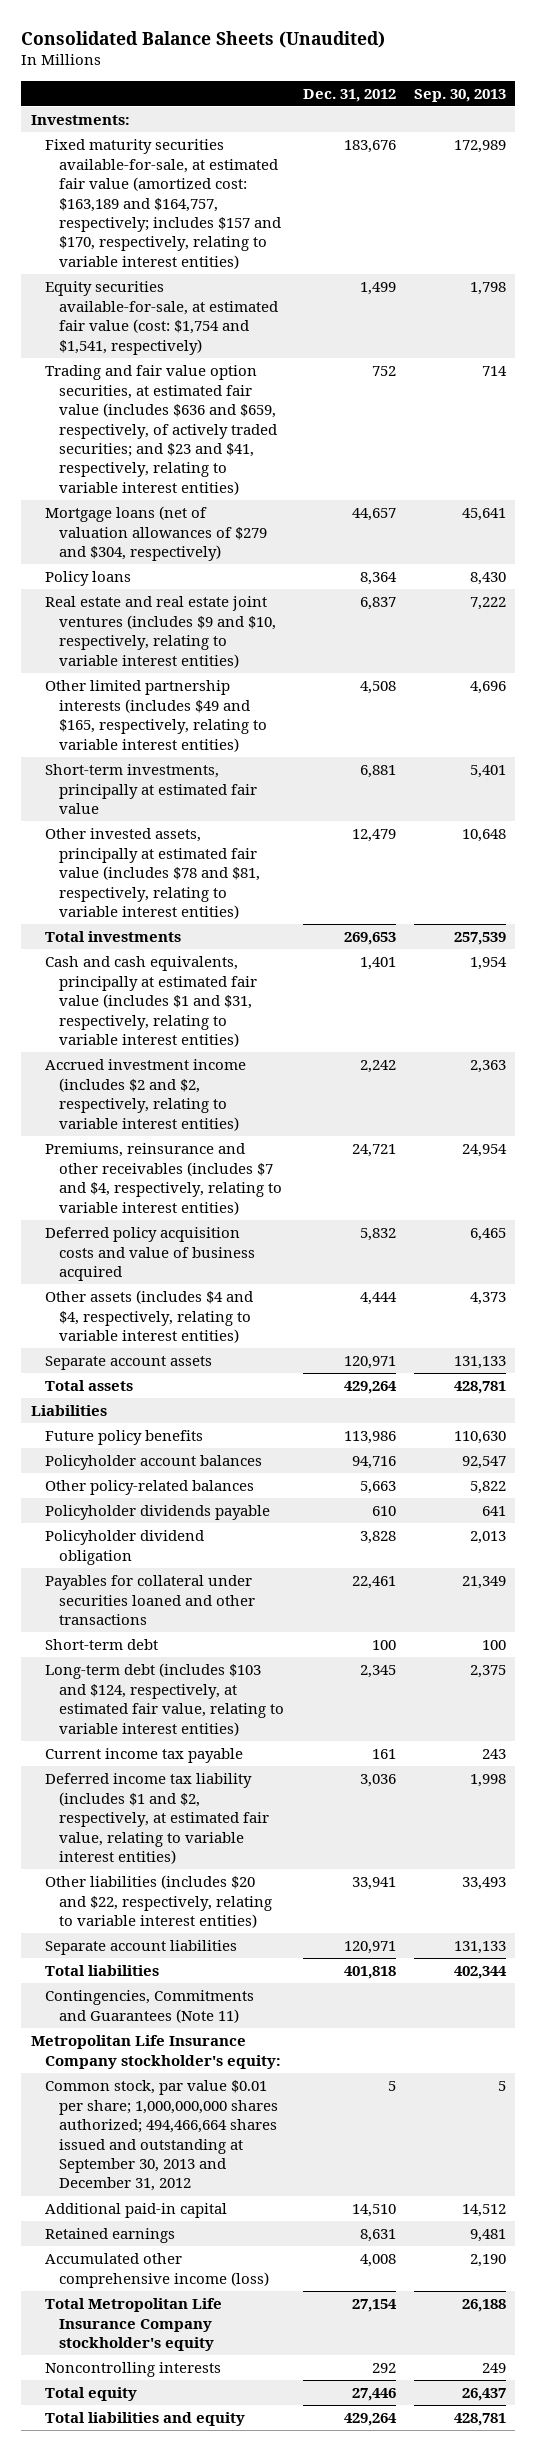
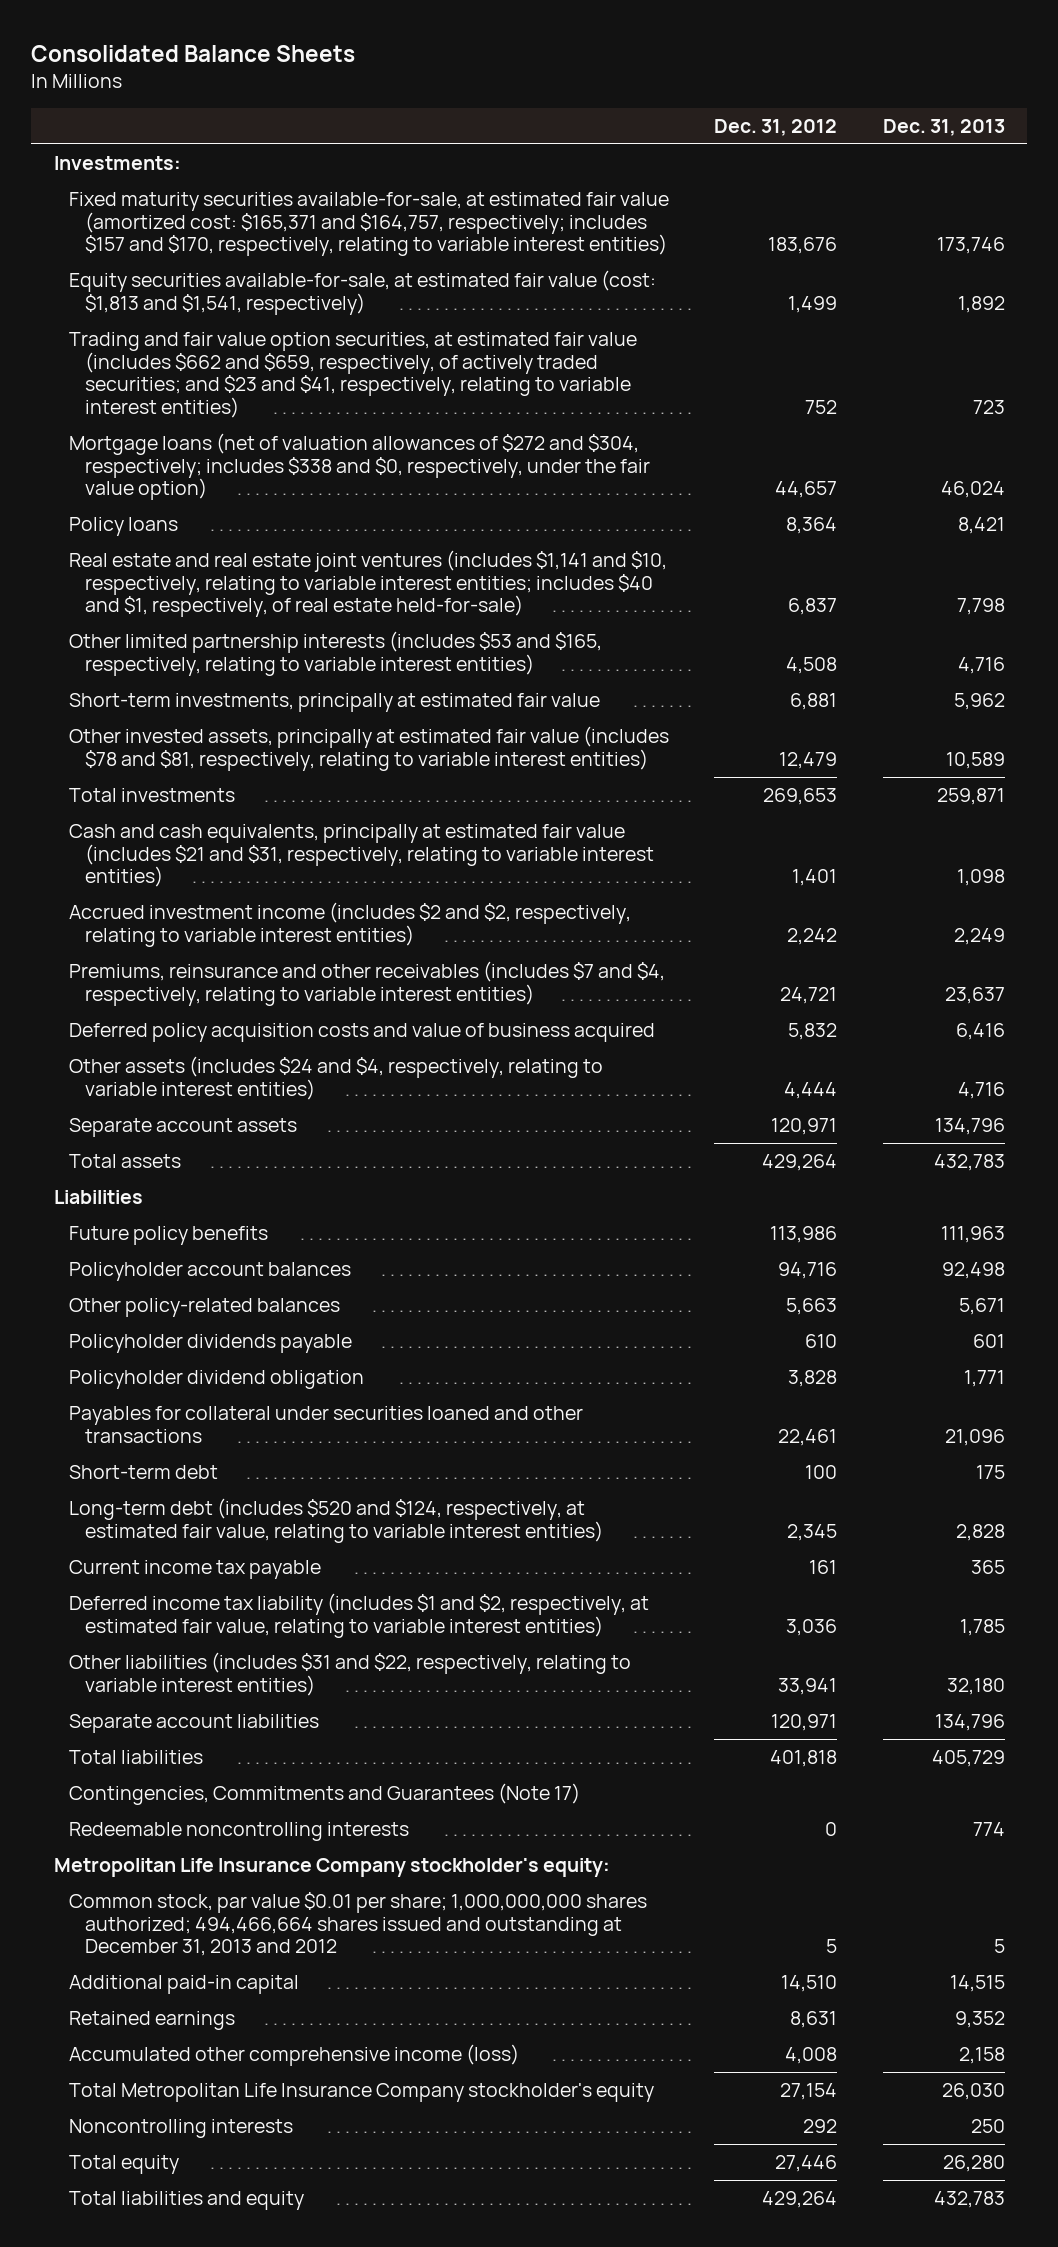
[21,30,386,48] Consolidated Balance Sheets (Unaudited) -> [31,44,356,62] Consolidated Balance Sheets
[414,88,507,102] Sep. 30, 2013 -> none
none -> [882,118,1005,136] Dec. 31, 2013
[45,139,282,269] Fixed maturity securities available-for-sale, at estimated fair value (amortized cost: $163,189 and $164,757, respectively; includes $157 and $170, respectively, relating to variable interest entities) -> [69,192,670,257] Fixed maturity securities available-for-sale, at estimated fair value (amortized cost: $165,371 and $164,757, respectively; includes $157 and $170, respectively, relating to variable interest entities)
[45,281,279,355] Equity securities available-for-sale, at estimated fair value (cost: $1,754 and $1,541, respectively) -> [69,270,657,315] Equity securities available-for-sale, at estimated fair value (cost: $1,813 and $1,541, respectively)
[45,365,278,495] Trading and fair value option securities, at estimated fair value (includes $636 and $659, respectively, of actively traded securities; and $23 and $41, respectively, relating to variable interest entities) -> [69,332,638,419] Trading and fair value option securities, at estimated fair value (includes $662 and $659, respectively, of actively traded securities; and $23 and $41, respectively, relating to variable interest entities)
[45,506,268,562] Mortgage loans (net of valuation allowances of $279 and $304, respectively) -> [69,433,650,501] Mortgage loans (net of valuation allowances of $272 and $304, respectively; includes $338 and $0, respectively, under the fair value option)
[45,596,277,668] Real estate and real estate joint ventures (includes $9 and $10, respectively, relating to variable interest entities) -> [69,550,668,618] Real estate and real estate joint ventures (includes $1,141 and $10, respectively, relating to variable interest entities; includes $40 and $1, respectively, of real estate held-for-sale)
[45,680,268,752] Other limited partnership interests (includes $49 and $165, respectively, relating to variable interest entities) -> [69,631,603,676] Other limited partnership interests (includes $53 and $165, respectively, relating to variable interest entities)
[45,956,258,1048] Cash and cash equivalents, principally at estimated fair value (includes $1 and $31, respectively, relating to variable interest entities) -> [69,824,654,888] Cash and cash equivalents, principally at estimated fair value (includes $21 and $31, respectively, relating to variable interest entities)
[45,1290,254,1344] Other assets (includes $4 and $4, respectively, relating to variable interest entities) -> [69,1056,604,1100] Other assets (includes $24 and $4, respectively, relating to variable interest entities)
[45,1663,285,1736] Long-term debt (includes $103 and $124, respectively, at estimated fair value, relating to variable interest entities) -> [69,1498,603,1543] Long-term debt (includes $520 and $124, respectively, at estimated fair value, relating to variable interest entities)
[45,1875,273,1929] Other liabilities (includes $20 and $22, respectively, relating to variable interest entities) -> [69,1652,632,1696] Other liabilities (includes $31 and $22, respectively, relating to variable interest entities)
[45,1990,255,2023] Contingencies, Commitments and Guarantees (Note 11) -> [69,1783,581,1806] Contingencies, Commitments and Guarantees (Note 17)
none -> [69,1822,410,1842] Redeemable noncontrolling interests
[45,2080,279,2192] Common stock, par value $0.01 per share; 1,000,000,000 shares authorized; 494,466,664 shares issued and outstanding at September 30, 2013 and December 31, 2012 -> [69,1892,648,1957] Common stock, par value $0.01 per share; 1,000,000,000 shares authorized; 494,466,664 shares issued and outstanding at December 31, 2013 and 2012

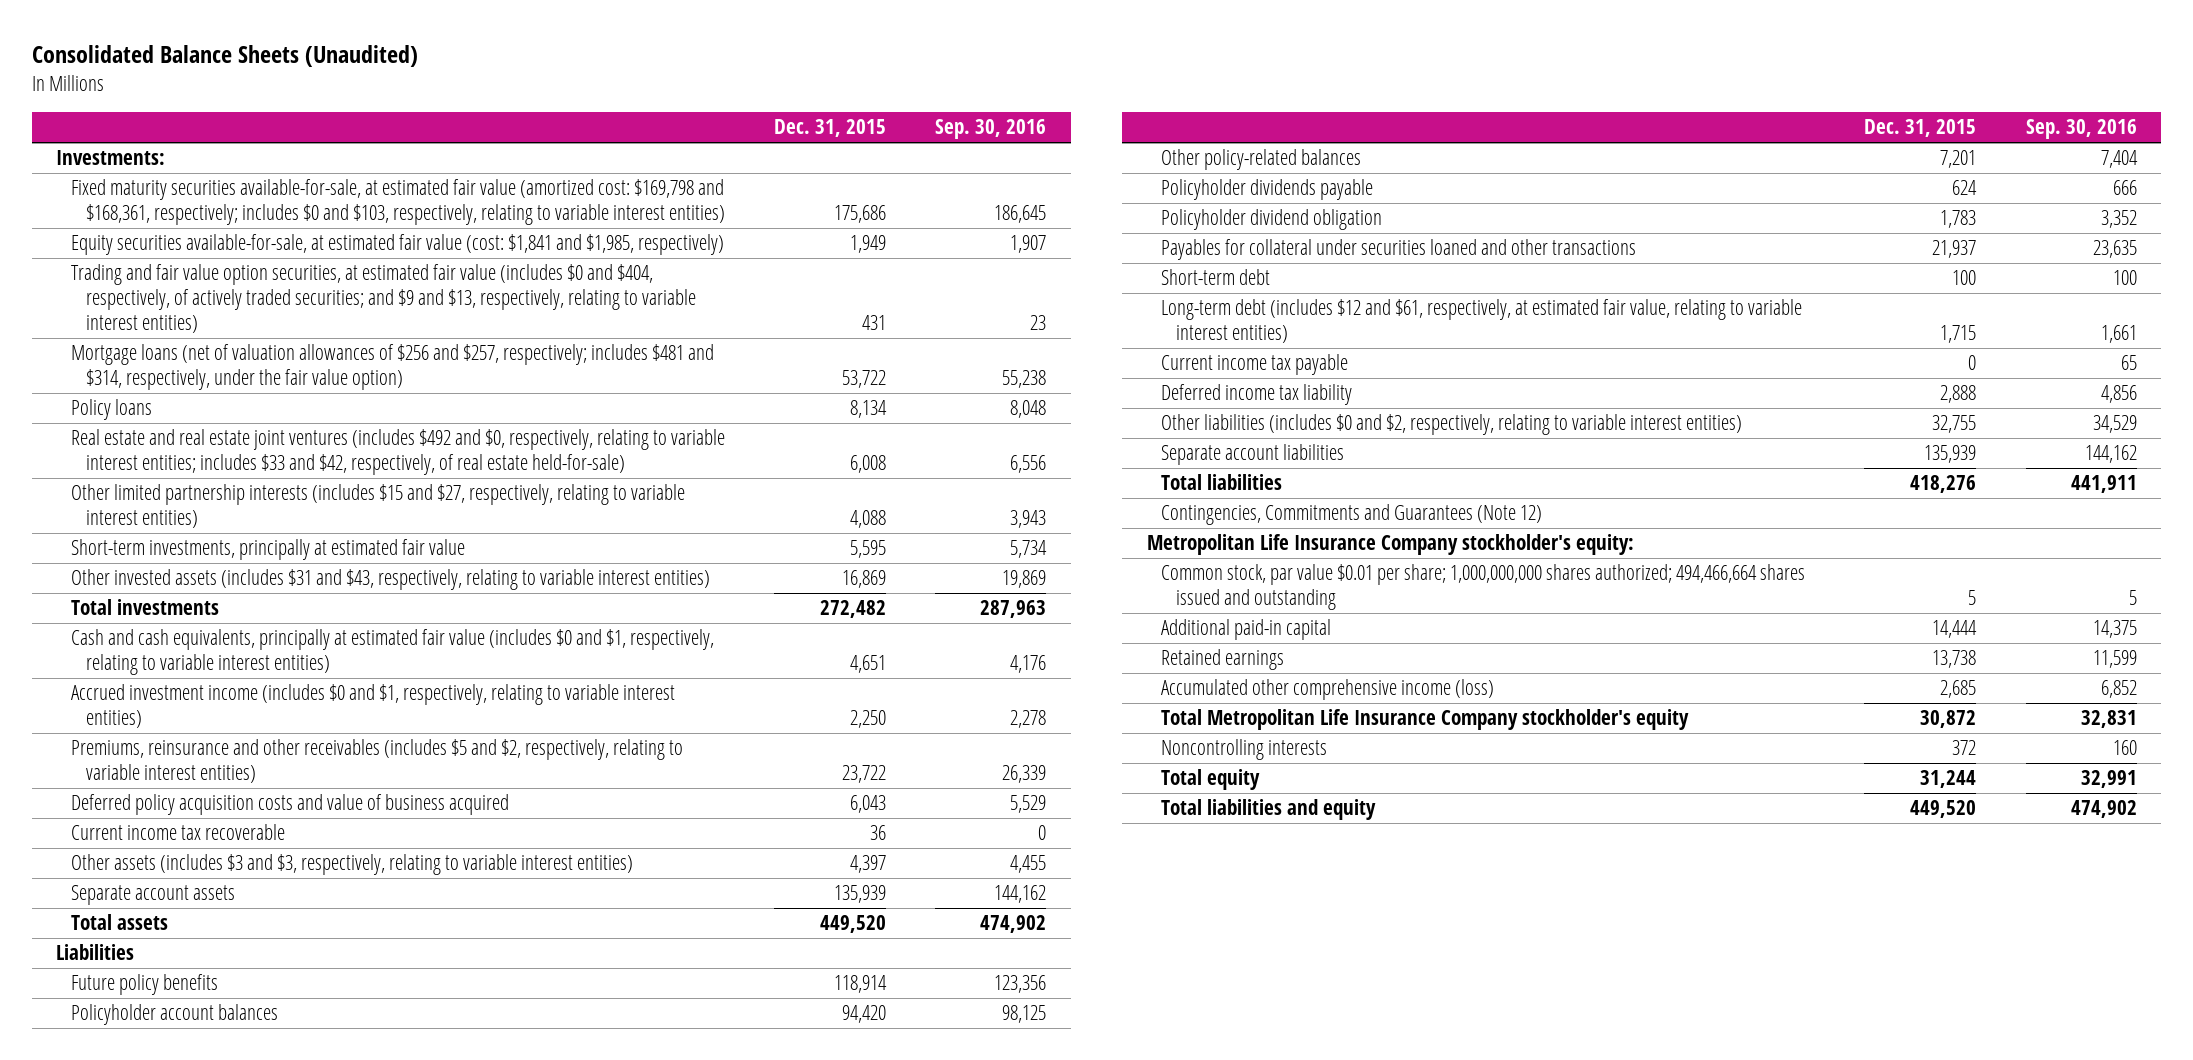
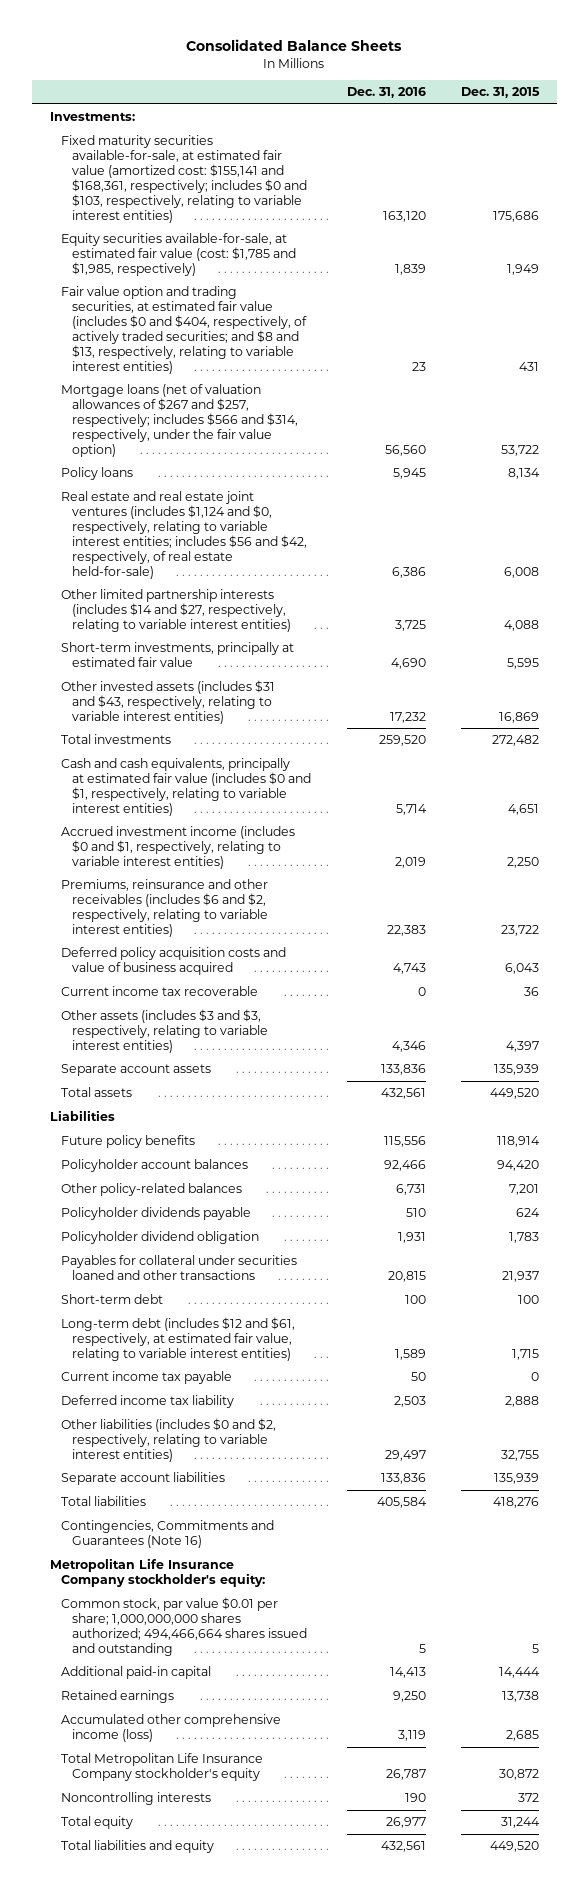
[31,45,418,68] Consolidated Balance Sheets (Unaudited) -> [186,38,403,51] Consolidated Balance Sheets
[935,119,1047,140] Sep. 30, 2016 -> none
none -> [346,87,426,99] Dec. 31, 2016
[70,179,725,226] Fixed maturity securities available-for-sale, at estimated fair value (amortized cost: $169,798 and $168,361, respectively; includes $0 and $103, respectively, relating to variable interest entities) -> [60,135,308,223] Fixed maturity securities available-for-sale, at estimated fair value (amortized cost: $155,141 and $168,361, respectively; includes $0 and $103, respectively, relating to variable interest entities)
[70,234,724,256] Equity securities available-for-sale, at estimated fair value (cost: $1,841 and $1,985, respectively) -> [60,233,297,276] Equity securities available-for-sale, at estimated fair value (cost: $1,785 and $1,985, respectively)
[70,264,696,333] Trading and fair value option securities, at estimated fair value (includes $0 and $404, respectively, of actively traded securities; and $9 and $13, respectively, relating to variable interest entities) -> [60,286,308,374] Fair value option and trading securities, at estimated fair value (includes $0 and $404, respectively, of actively traded securities; and $8 and $13, respectively, relating to variable interest entities)
[70,344,714,391] Mortgage loans (net of valuation allowances of $256 and $257, respectively; includes $481 and $314, respectively, under the fair value option) -> [60,384,299,457] Mortgage loans (net of valuation allowances of $267 and $257, respectively; includes $566 and $314, respectively, under the fair value option)
[70,429,725,476] Real estate and real estate joint ventures (includes $492 and $0, respectively, relating to variable interest entities; includes $33 and $42, respectively, of real estate held-for-sale) -> [60,491,308,579] Real estate and real estate joint ventures (includes $1,124 and $0, respectively, relating to variable interest entities; includes $56 and $42, respectively, of real estate held-for-sale)
[70,484,685,529] Other limited partnership interests (includes $15 and $27, respectively, relating to variable interest entities) -> [60,589,292,632] Other limited partnership interests (includes $14 and $27, respectively, relating to variable interest entities)
[70,739,683,784] Premiums, reinsurance and other receivables (includes $5 and $2, respectively, relating to variable interest entities) -> [60,879,269,937] Premiums, reinsurance and other receivables (includes $6 and $2, respectively, relating to variable interest entities)
[1161,504,1543,526] Contingencies, Commitments and Guarantees (Note 12) -> [60,1520,274,1549] Contingencies, Commitments and Guarantees (Note 16)

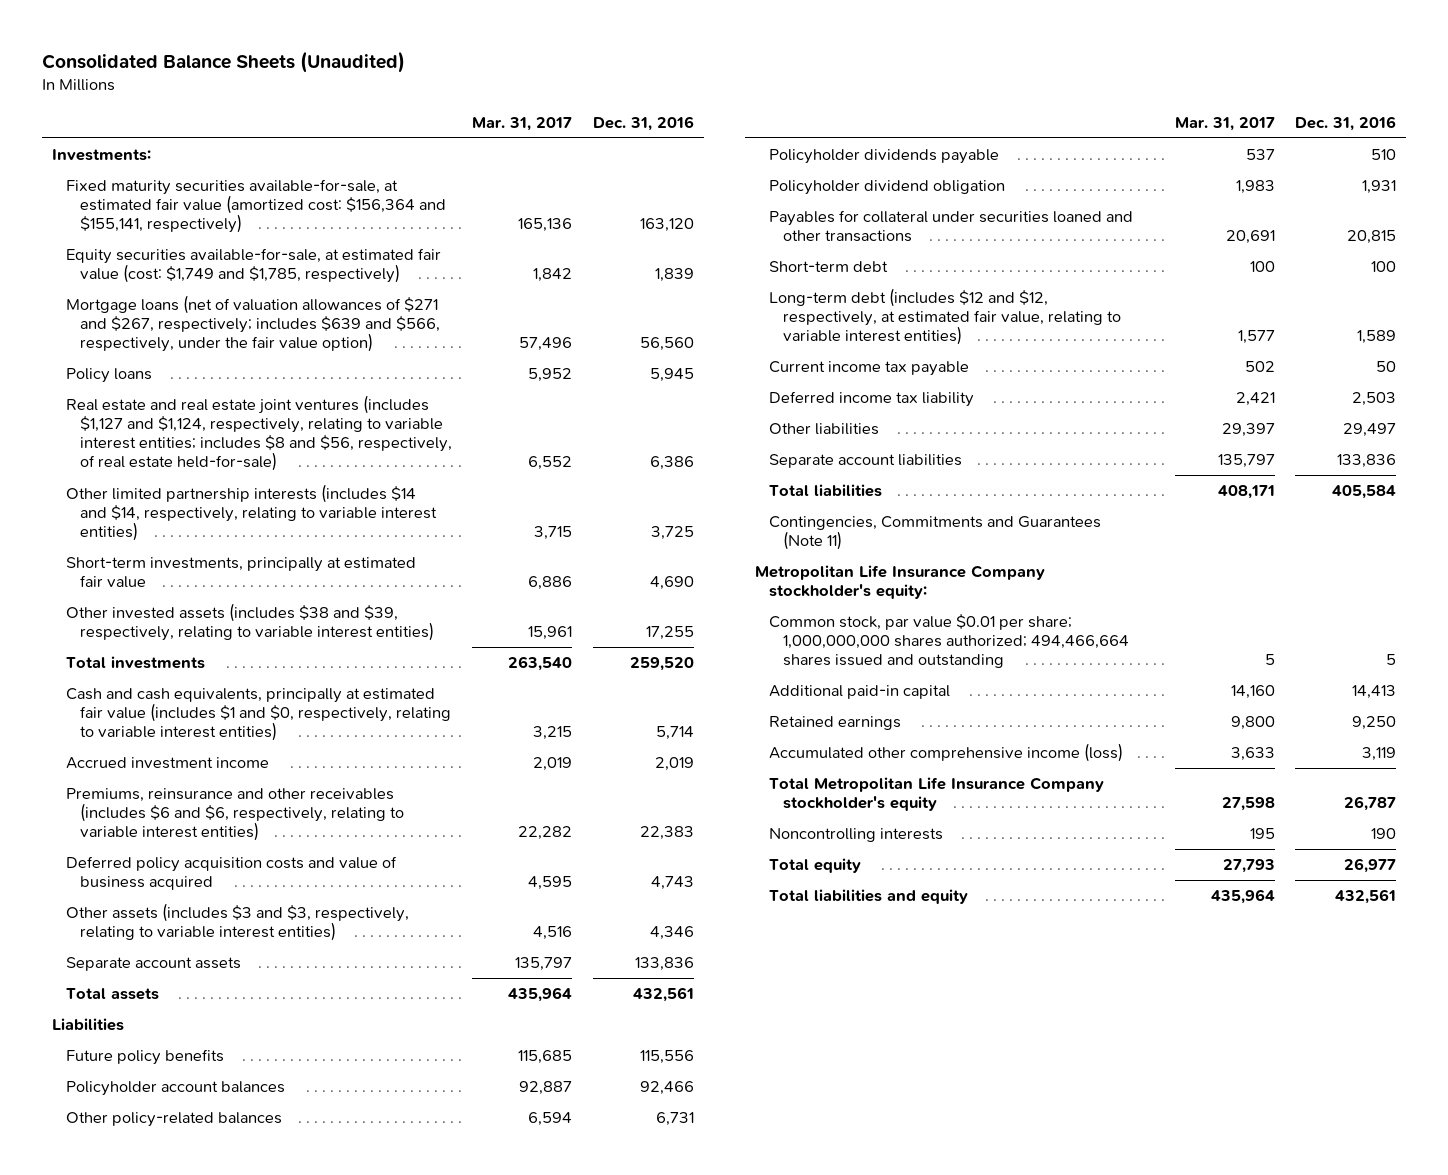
[186,38,403,51] Consolidated Balance Sheets -> [42,50,406,73] Consolidated Balance Sheets (Unaudited)
[460,87,540,99] Dec. 31, 2015 -> none
none -> [472,116,573,131] Mar. 31, 2017
[60,286,308,374] Fair value option and trading securities, at estimated fair value (includes $0 and $404, respectively, of actively traded securities; and $8 and $13, respectively, relating to variable interest entities) -> none
[60,135,308,223] Fixed maturity securities available-for-sale, at estimated fair value (amortized cost: $155,141 and $168,361, respectively; includes $0 and $103, respectively, relating to variable interest entities) -> [66,179,447,234] Fixed maturity securities available-for-sale, at estimated fair value (amortized cost: $156,364 and $155,141, respectively)
[60,233,297,276] Equity securities available-for-sale, at estimated fair value (cost: $1,785 and $1,985, respectively) -> [66,248,442,284] Equity securities available-for-sale, at estimated fair value (cost: $1,749 and $1,785, respectively)
[60,384,299,457] Mortgage loans (net of valuation allowances of $267 and $257, respectively; includes $566 and $314, respectively, under the fair value option) -> [66,295,441,353] Mortgage loans (net of valuation allowances of $271 and $267, respectively; includes $639 and $566, respectively, under the fair value option)
[60,491,308,579] Real estate and real estate joint ventures (includes $1,124 and $0, respectively, relating to variable interest entities; includes $56 and $42, respectively, of real estate held-for-sale) -> [66,395,453,472] Real estate and real estate joint ventures (includes $1,127 and $1,124, respectively, relating to variable interest entities; includes $8 and $56, respectively, of real estate held-for-sale)
[60,589,292,632] Other limited partnership interests (includes $14 and $27, respectively, relating to variable interest entities) -> [66,484,438,542] Other limited partnership interests (includes $14 and $14, respectively, relating to variable interest entities)
[60,680,275,724] Other invested assets (includes $31 and $43, respectively, relating to variable interest entities) -> [66,603,435,642] Other invested assets (includes $38 and $39, respectively, relating to variable interest entities)
[389,711,426,723] 17,232 -> [645,626,694,641] 17,255
[60,758,312,816] Cash and cash equivalents, principally at estimated fair value (includes $0 and $1, respectively, relating to variable interest entities) -> [66,688,452,742] Cash and cash equivalents, principally at estimated fair value (includes $1 and $0, respectively, relating to variable interest entities)
[60,826,295,869] Accrued investment income (includes $0 and $1, respectively, relating to variable interest entities) -> [66,757,270,770] Accrued investment income
[60,879,269,937] Premiums, reinsurance and other receivables (includes $6 and $2, respectively, relating to variable interest entities) -> [66,788,405,842] Premiums, reinsurance and other receivables (includes $6 and $6, respectively, relating to variable interest entities)
[60,986,258,997] Current income tax recoverable -> none
[60,1317,295,1361] Long-term debt (includes $12 and $61, respectively, at estimated fair value, relating to variable interest entities) -> [768,288,1122,346] Long-term debt (includes $12 and $12, respectively, at estimated fair value, relating to variable interest entities)
[60,1418,276,1462] Other liabilities (includes $0 and $2, respectively, relating to variable interest entities) -> [768,423,879,436] Other liabilities
[60,1520,274,1549] Contingencies, Commitments and Guarantees (Note 16) -> [768,516,1101,551] Contingencies, Commitments and Guarantees (Note 11)

